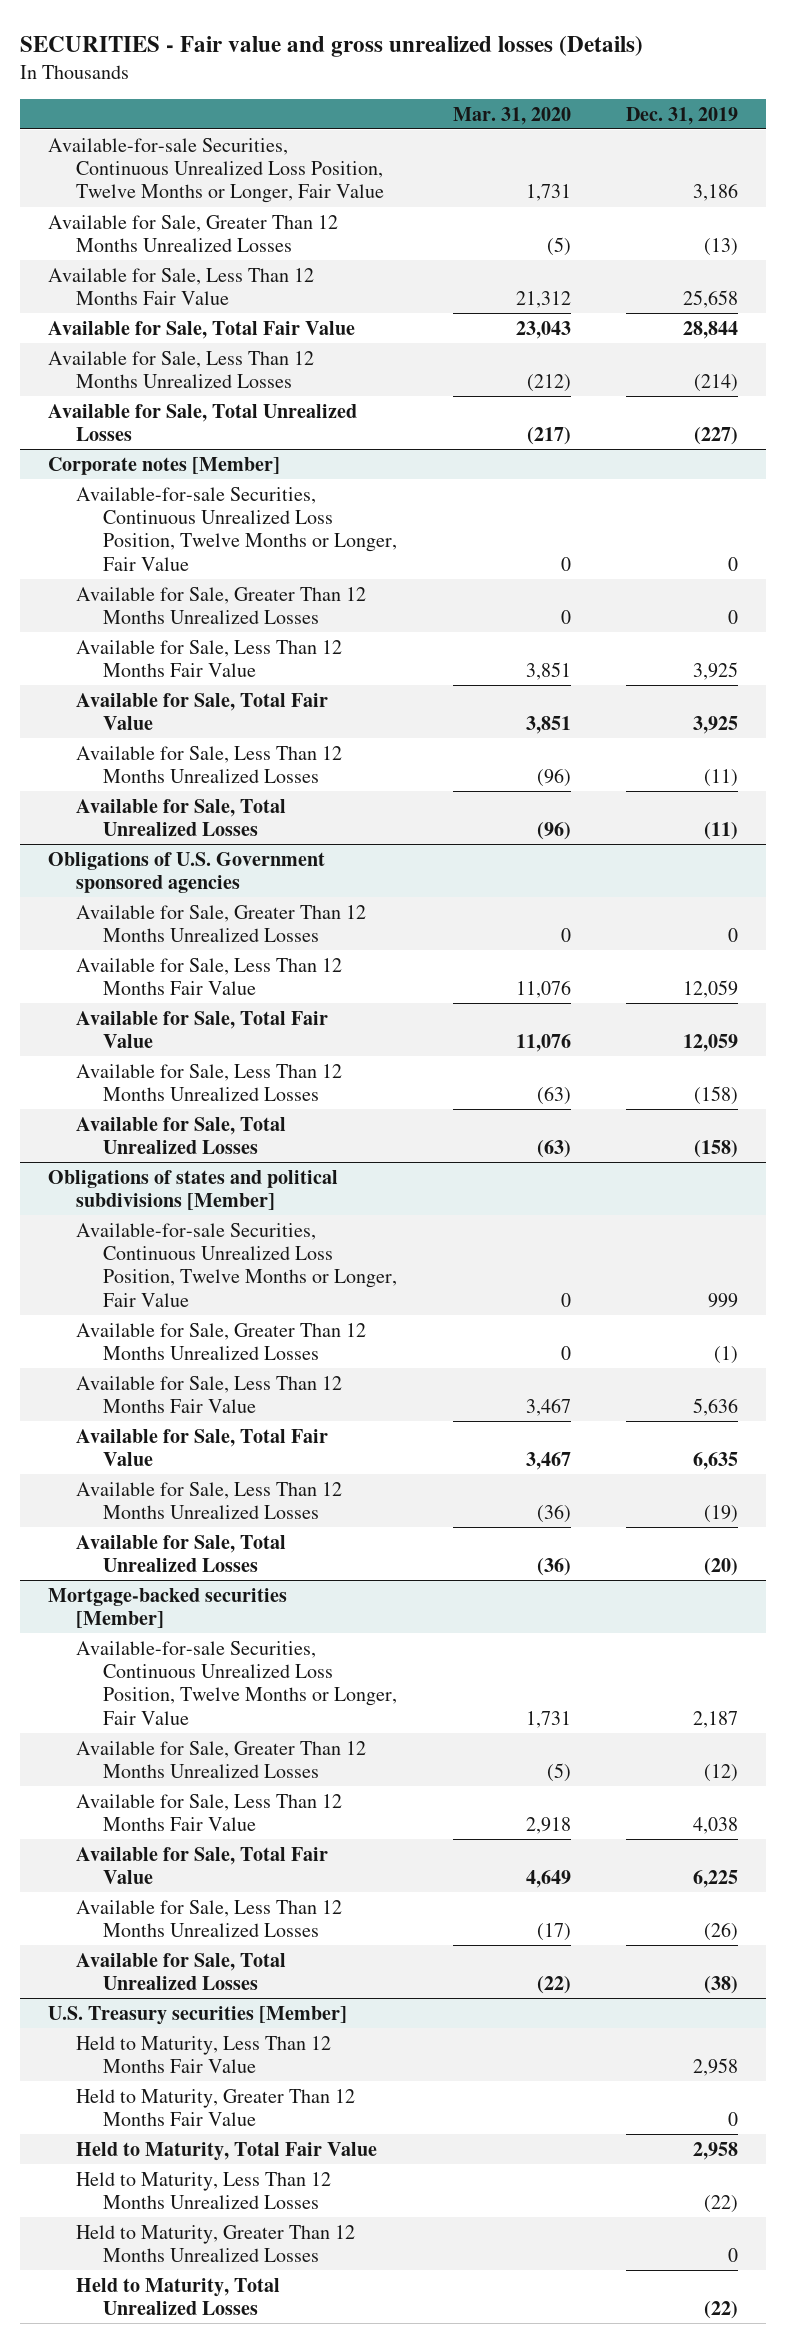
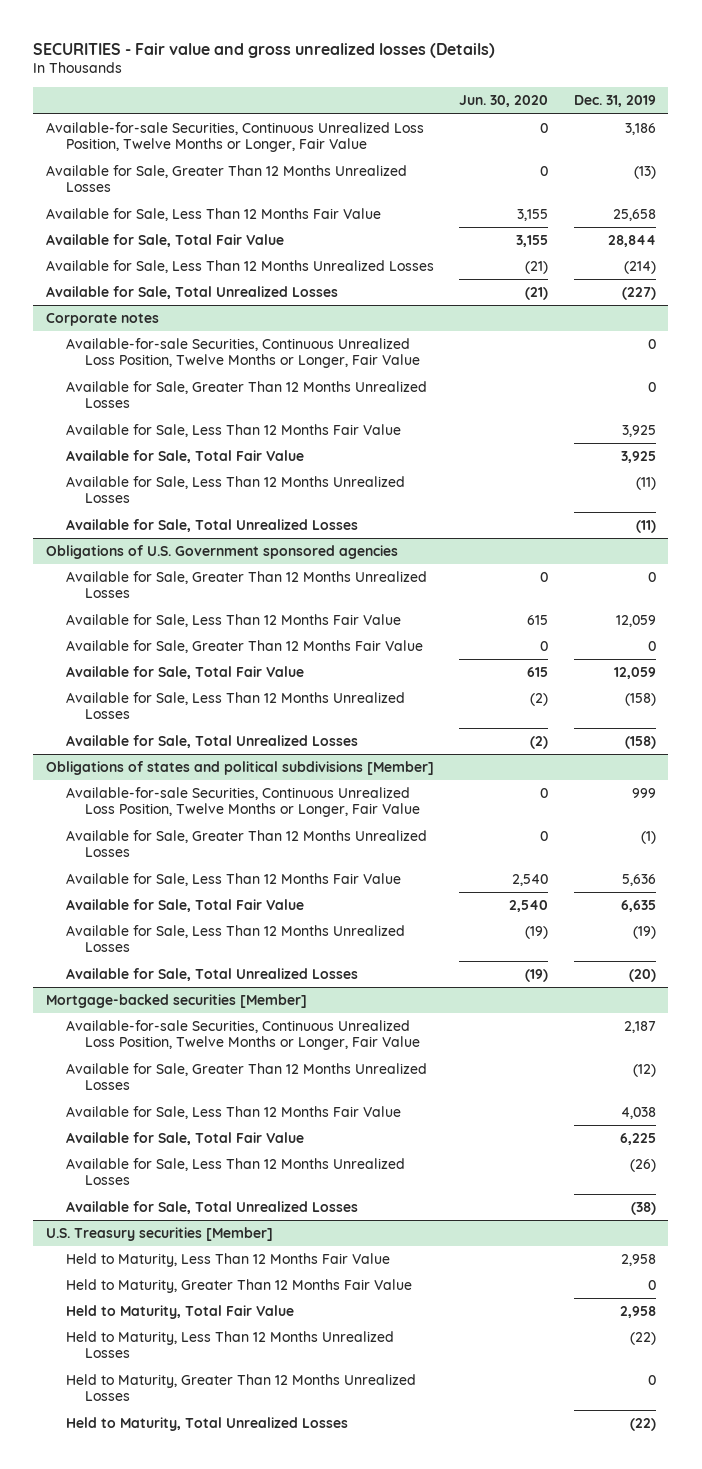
[452,106,571,125] Mar. 31, 2020 -> none
none -> [459,95,549,108] Jun. 30, 2020
[47,456,280,475] Corporate notes [Member] -> [46,313,160,327] Corporate notes
none -> [65,640,423,654] Available for Sale, Greater Than 12 Months Fair Value

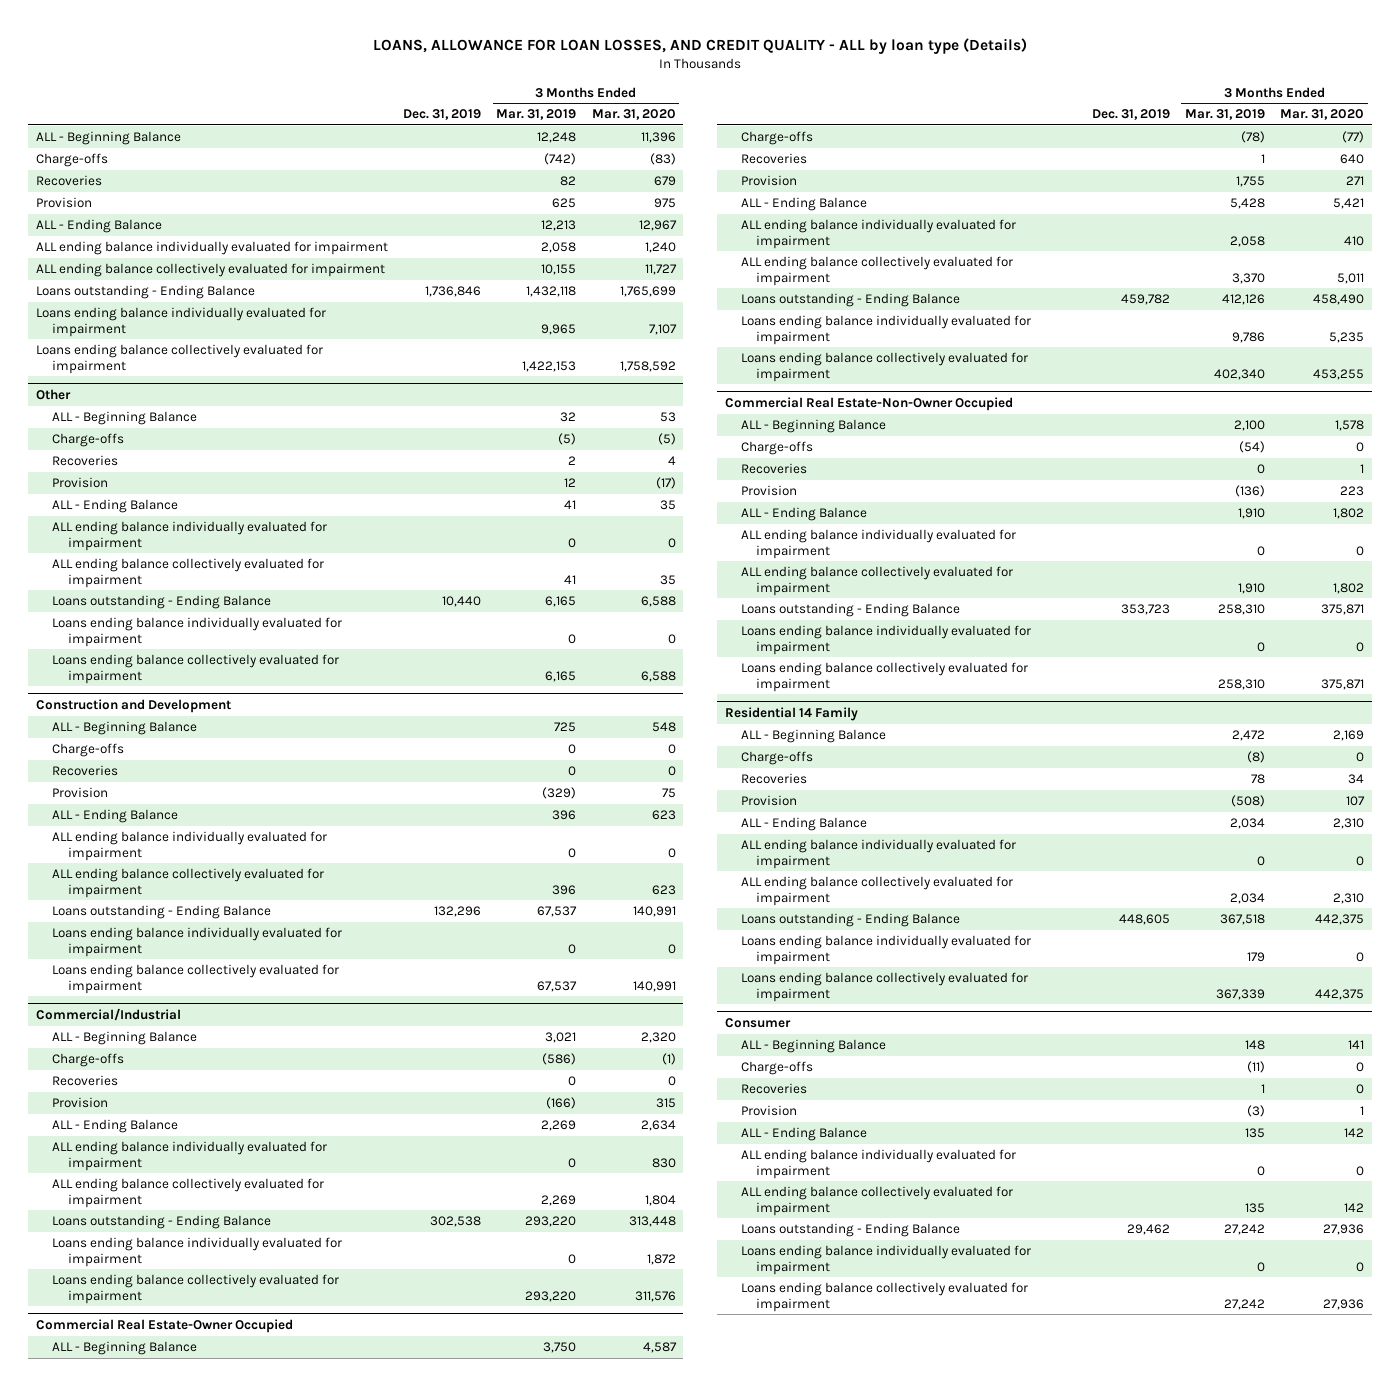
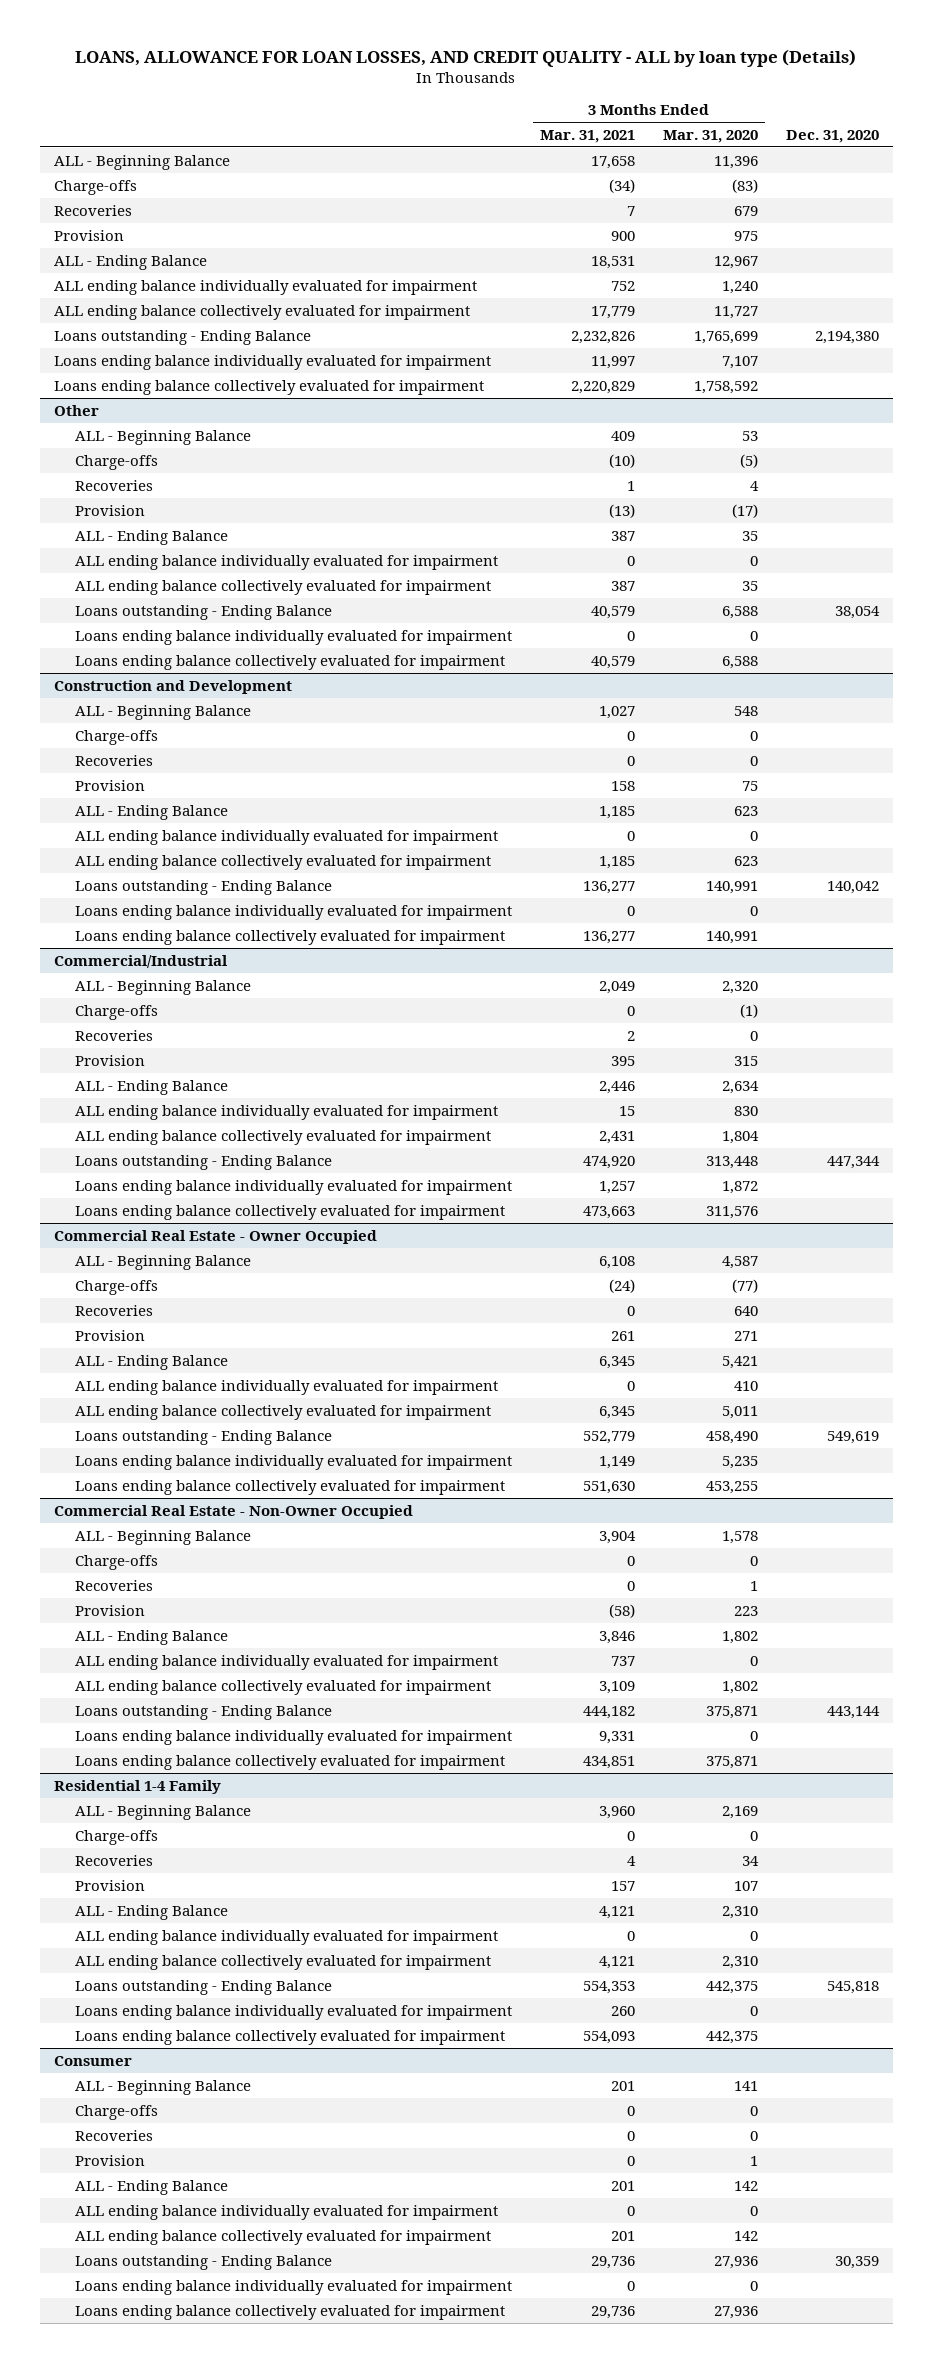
[403,109,482,121] Dec. 31, 2019 -> none
[496,109,577,121] Mar. 31, 2019 -> none
none -> [539,129,635,143] Mar. 31, 2021
none -> [785,129,879,143] Dec. 31, 2020
[36,1318,294,1333] Commercial Real Estate-Owner Occupied -> [53,1229,377,1244] Commercial Real Estate - Owner Occupied
[724,396,1013,411] Commercial Real Estate-Non-Owner Occupied -> [53,1504,413,1519] Commercial Real Estate - Non-Owner Occupied
[724,706,858,721] Residential 14 Family -> [53,1779,221,1794] Residential 1-4 Family

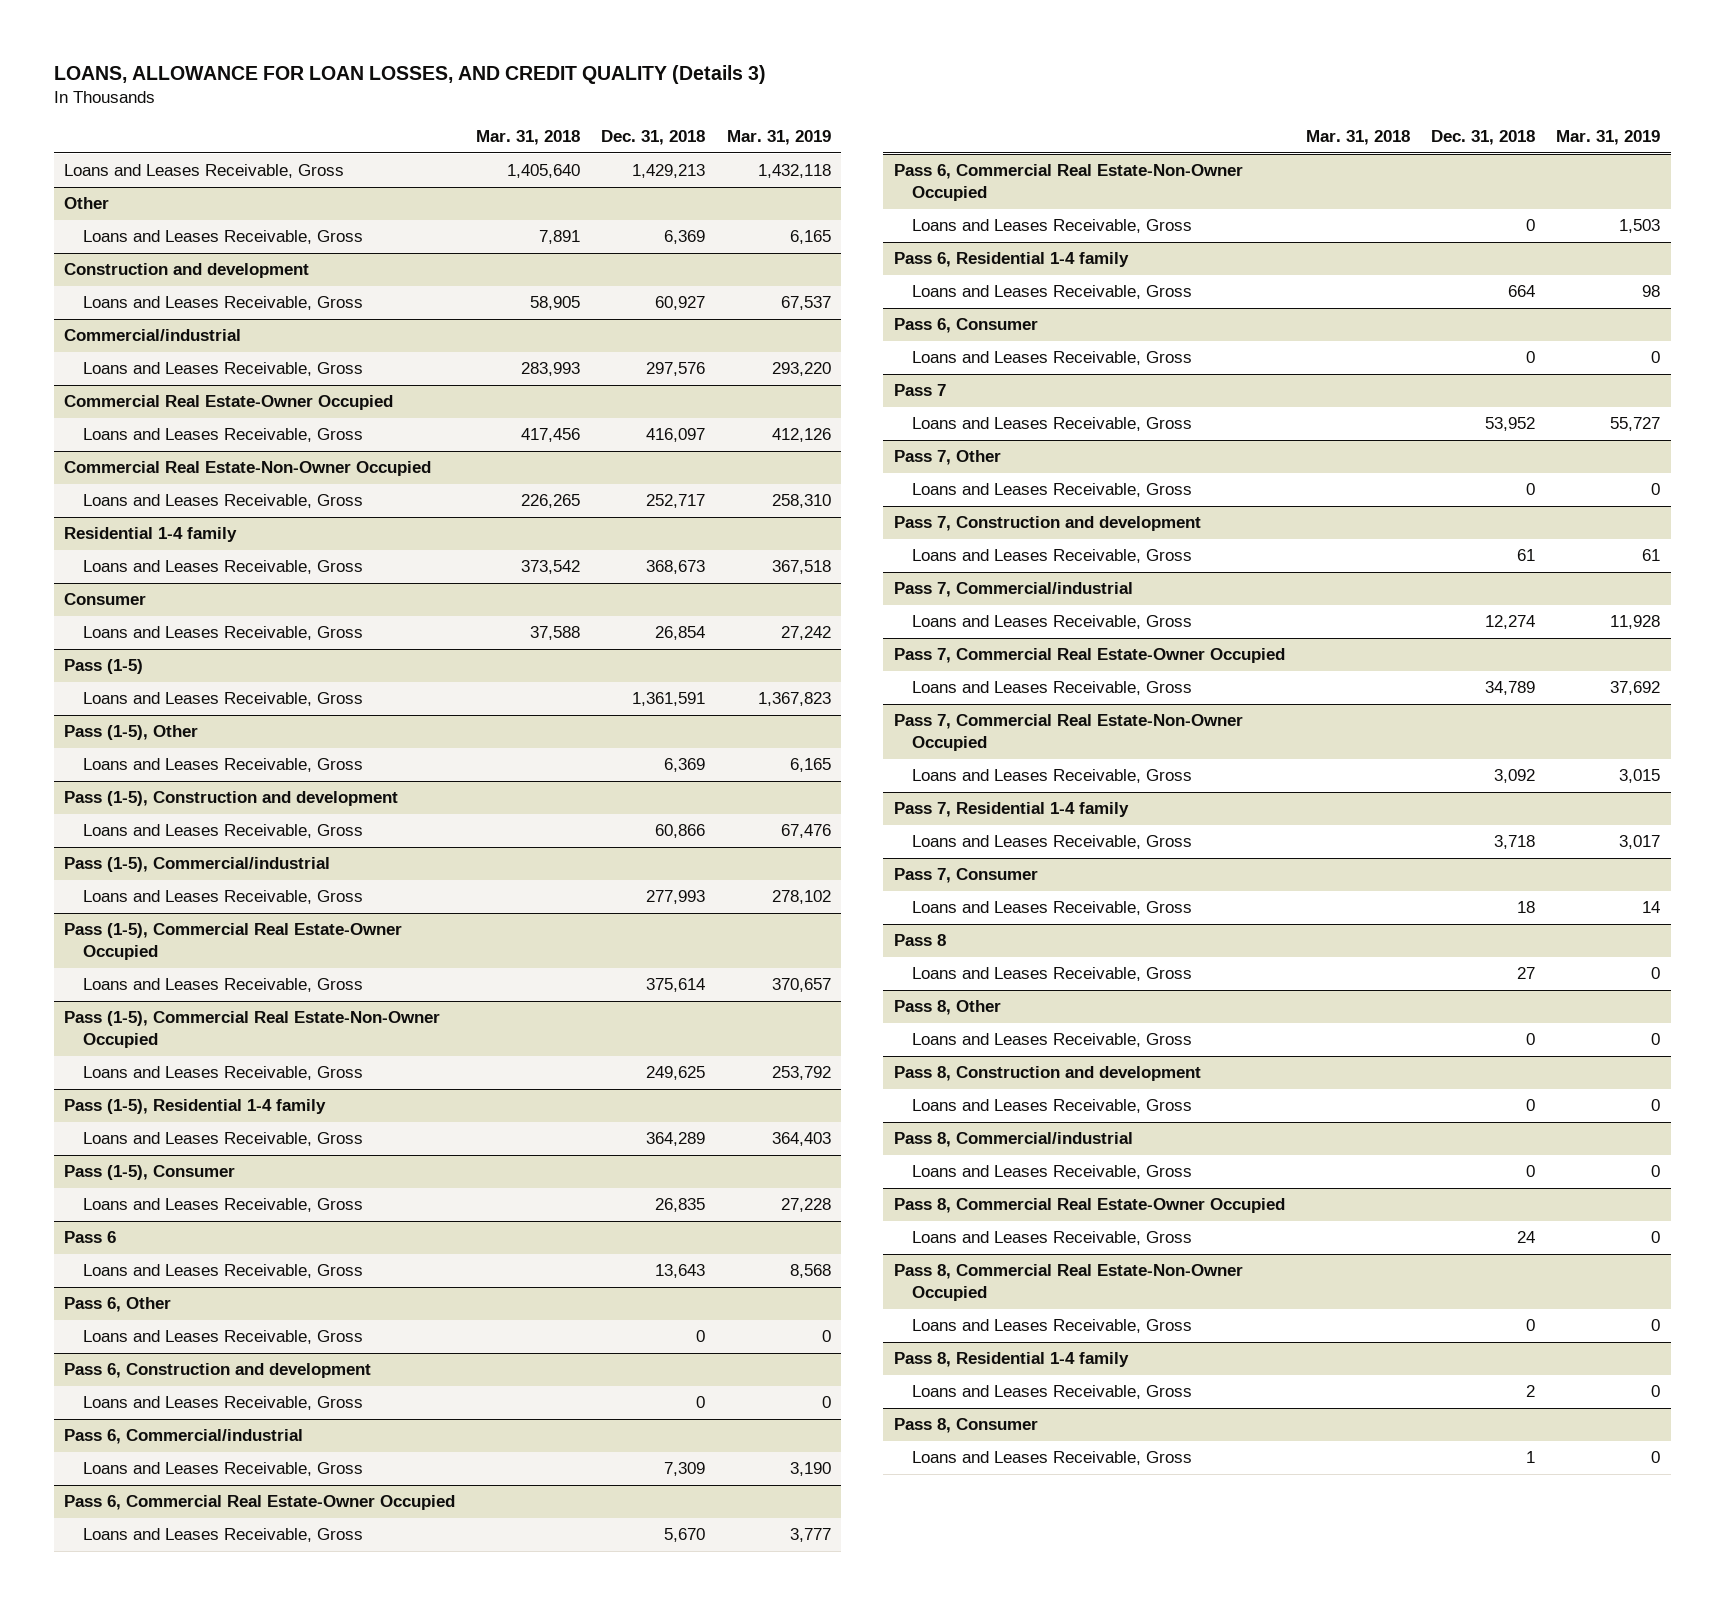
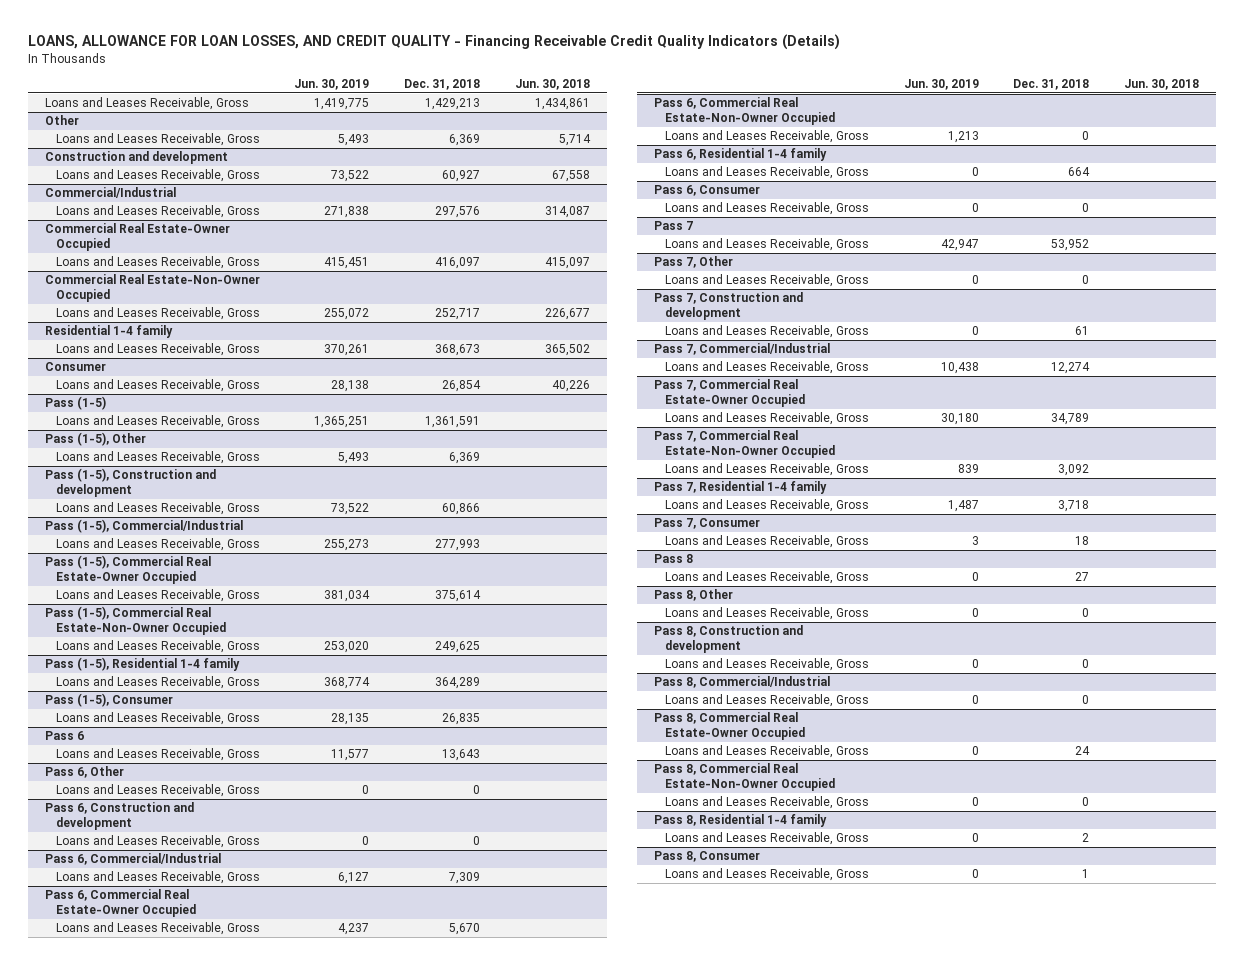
[53,64,766,84] LOANS, ALLOWANCE FOR LOAN LOSSES, AND CREDIT QUALITY (Details 3) -> [27,34,840,51] LOANS, ALLOWANCE FOR LOAN LOSSES, AND CREDIT QUALITY - Financing Receivable Credit Quality Indicators (Details)
[476,129,581,145] Mar. 31, 2018 -> none
[726,129,831,145] Mar. 31, 2019 -> none
none -> [294,78,370,90] Jun. 30, 2019
none -> [514,78,590,90] Jun. 30, 2018
[64,329,242,342] Commercial/industrial -> [44,187,176,199] Commercial/Industrial
[64,857,331,873] Pass (1-5), Commercial/industrial -> [44,519,243,534] Pass (1-5), Commercial/Industrial
[64,1429,304,1445] Pass 6, Commercial/industrial -> [44,853,221,866] Pass 6, Commercial/Industrial
[893,582,1133,598] Pass 7, Commercial/industrial -> [654,343,831,356] Pass 7, Commercial/Industrial
[893,1132,1133,1148] Pass 8, Commercial/industrial -> [654,676,831,689] Pass 8, Commercial/Industrial

